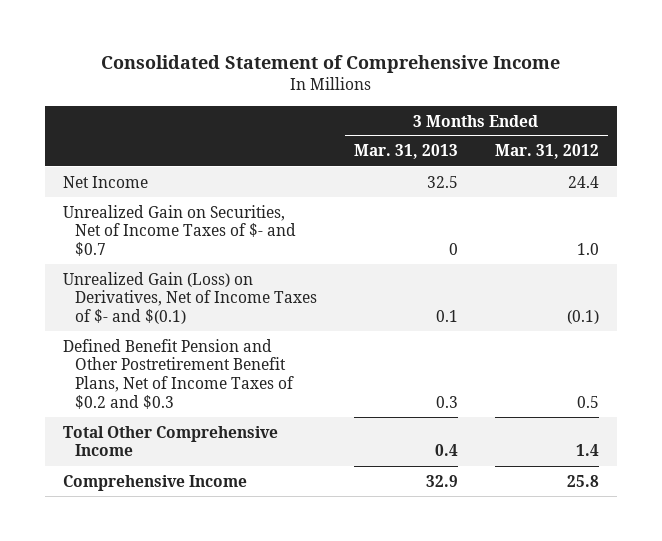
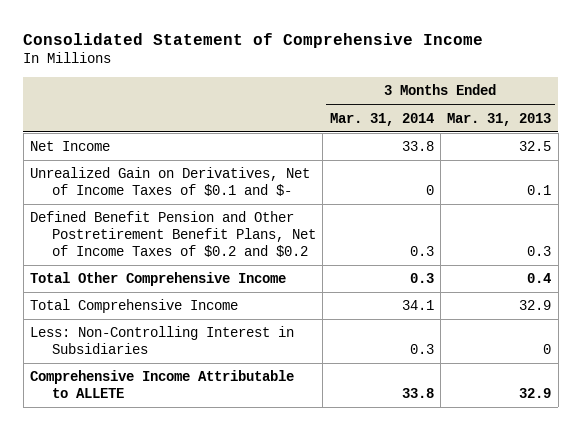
[494,144,599,160] Mar. 31, 2012 -> none
none -> [329,112,434,126] Mar. 31, 2014
[63,204,297,256] Unrealized Gain on Securities, Net of Income Taxes of $- and $0.7 -> none
[63,271,318,324] Unrealized Gain (Loss) on Derivatives, Net of Income Taxes of $- and $(0.1) -> [30,167,311,197] Unrealized Gain on Derivatives, Net of Income Taxes of $0.1 and $-
[63,338,295,409] Defined Benefit Pension and Other Postretirement Benefit Plans, Net of Income Taxes of $0.2 and $0.3 -> [30,211,316,258] Defined Benefit Pension and Other Postretirement Benefit Plans, Net of Income Taxes of $0.2 and $0.2
none -> [30,299,239,314] Total Comprehensive Income
none -> [30,326,295,355] Less: Non-Controlling Interest in Subsidiaries
[63,474,248,491] Comprehensive Income -> [30,370,295,399] Comprehensive Income Attributable to ALLETE

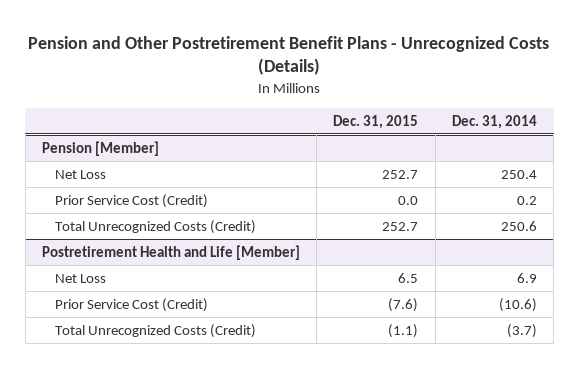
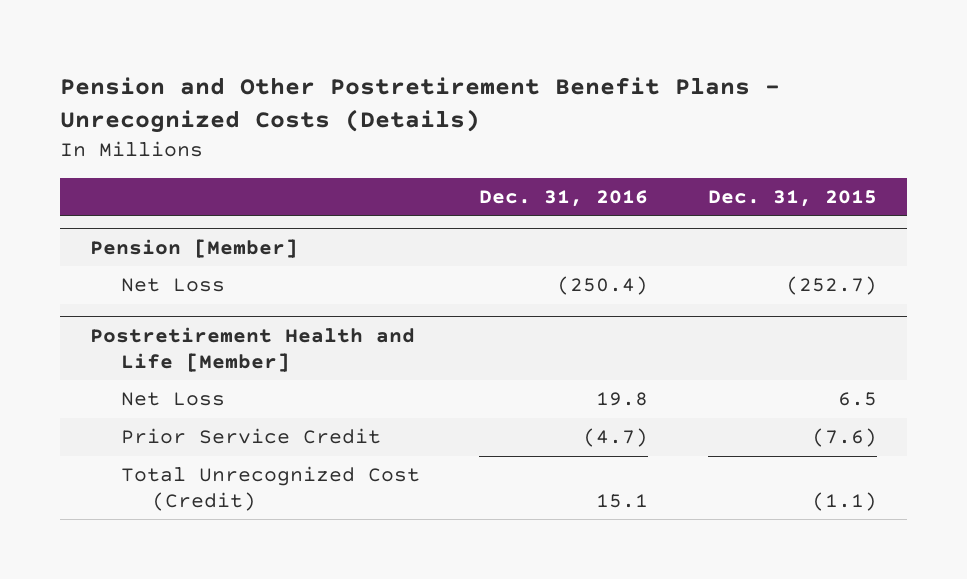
[451,114,537,129] Dec. 31, 2014 -> none
none -> [479,190,649,208] Dec. 31, 2016
[55,193,209,208] Prior Service Cost (Credit) -> none
[55,219,257,234] Total Unrecognized Costs (Credit) -> none
[382,169,419,179] 252.7 -> [785,276,877,296] (252.7)
[55,297,209,312] Prior Service Cost (Credit) -> [120,428,381,445] Prior Service Credit
[55,323,257,338] Total Unrecognized Costs (Credit) -> [120,466,420,511] Total Unrecognized Cost (Credit)

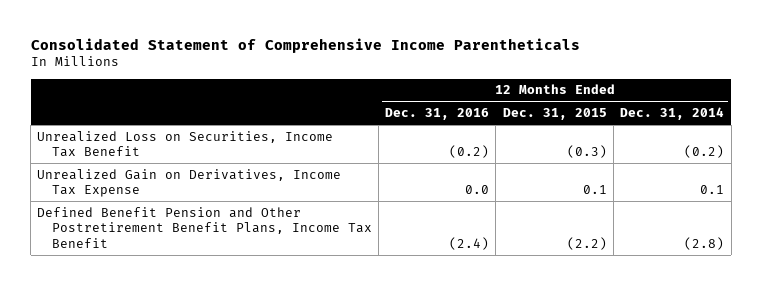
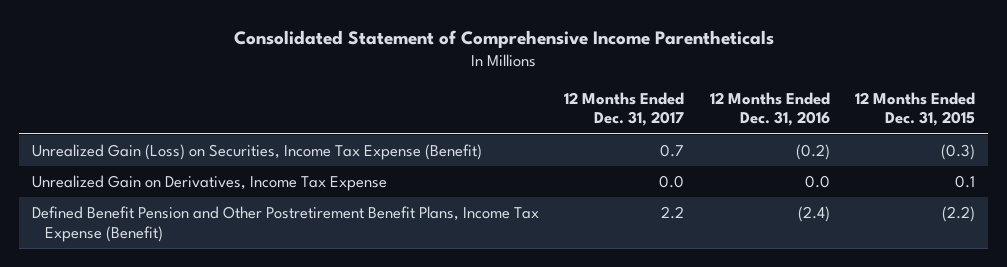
[620,107,725,121] Dec. 31, 2014 -> none
none -> [564,91,685,127] 12 Months Ended Dec. 31, 2017
[37,130,334,158] Unrealized Loss on Securities, Income Tax Benefit -> [31,144,482,161] Unrealized Gain (Loss) on Securities, Income Tax Expense (Benefit)
[37,206,372,248] Defined Benefit Pension and Other Postretirement Benefit Plans, Income Tax Benefit -> [31,206,539,242] Defined Benefit Pension and Other Postretirement Benefit Plans, Income Tax Expense (Benefit)

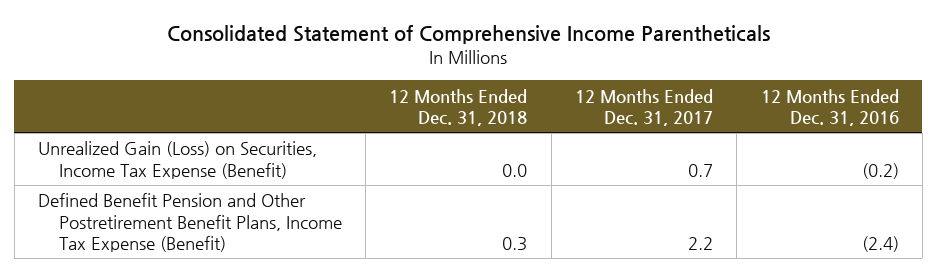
[855,91,976,127] 12 Months Ended Dec. 31, 2015 -> none
none -> [389,88,528,126] 12 Months Ended Dec. 31, 2018
[31,175,387,192] Unrealized Gain on Derivatives, Income Tax Expense -> none

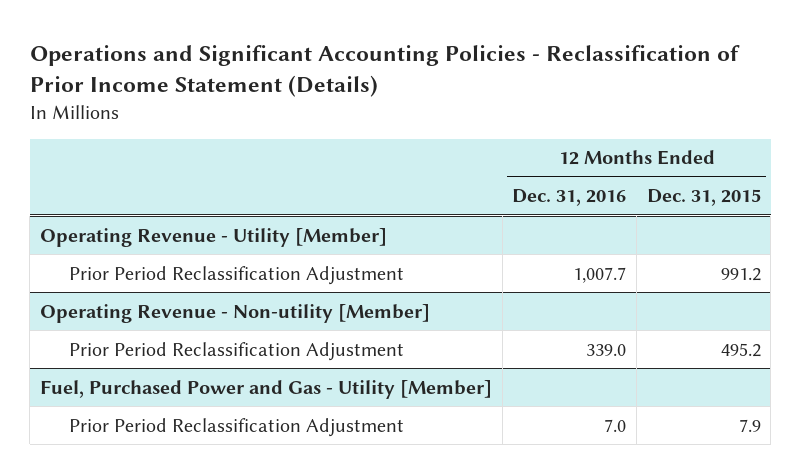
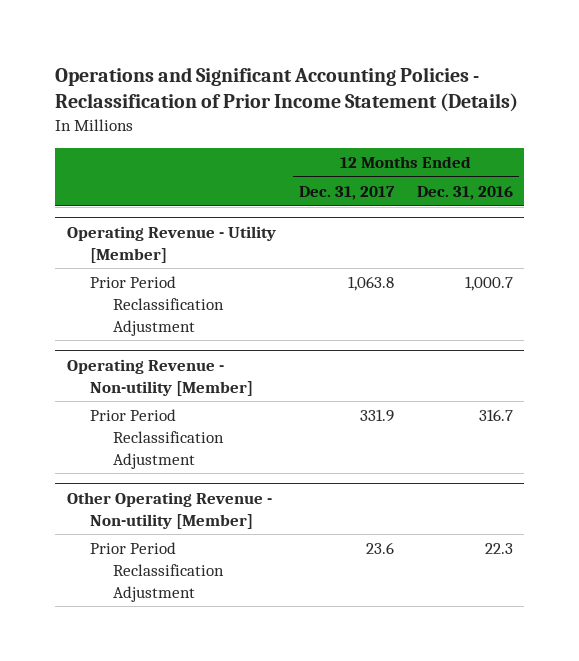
[646,189,761,207] Dec. 31, 2015 -> none
none -> [298,186,395,201] Dec. 31, 2017
[573,266,627,283] 1,007.7 -> [464,276,513,292] 1,000.7
[40,379,493,399] Fuel, Purchased Power and Gas - Utility [Member] -> none
[586,343,627,356] 339.0 -> [478,409,513,422] 316.7
none -> [66,491,272,529] Other Operating Revenue - Non-utility [Member]
[604,418,627,432] 7.0 -> [484,543,513,555] 22.3

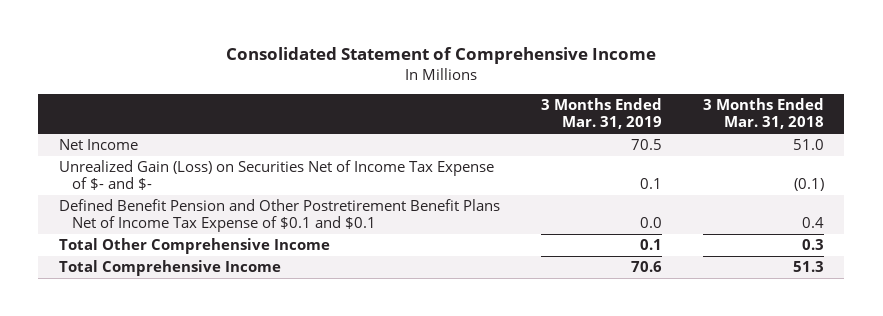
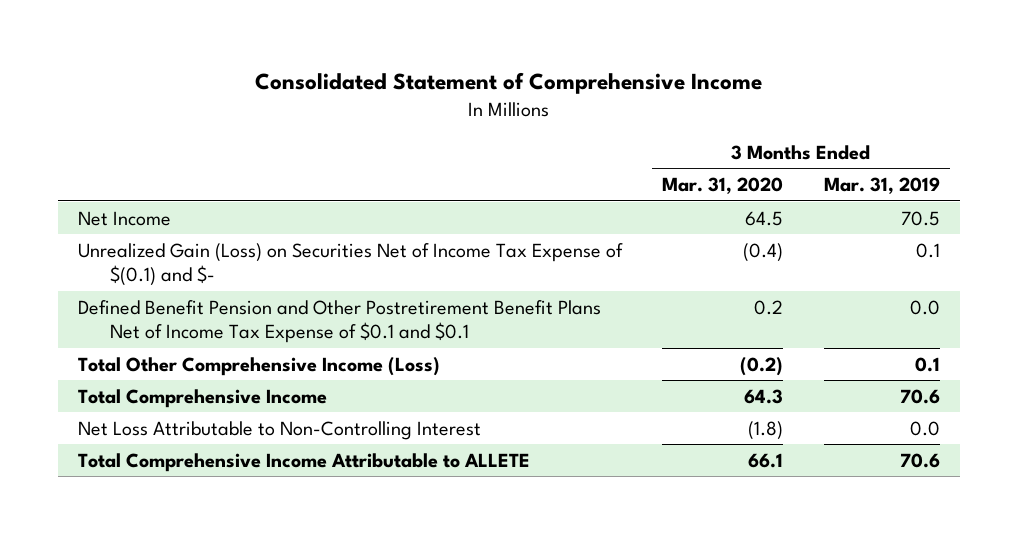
[702,98,824,130] 3 Months Ended Mar. 31, 2018 -> none
none -> [662,177,784,195] Mar. 31, 2020
[58,160,494,191] Unrealized Gain (Loss) on Securities Net of Income Tax Expense of $- and $- -> [77,242,623,287] Unrealized Gain (Loss) on Securities Net of Income Tax Expense of $(0.1) and $-
[58,238,330,255] Total Other Comprehensive Income -> [77,356,440,376] Total Other Comprehensive Income (Loss)
none -> [77,420,481,440] Net Loss Attributable to Non-Controlling Interest
none -> [77,452,530,472] Total Comprehensive Income Attributable to ALLETE

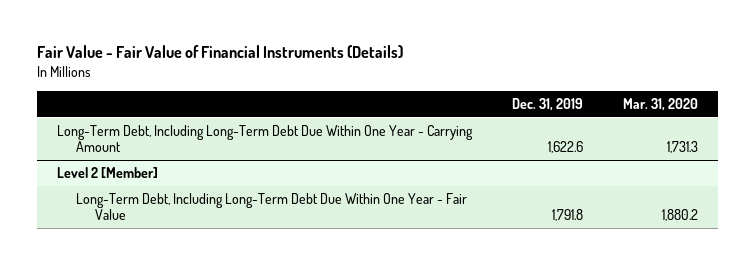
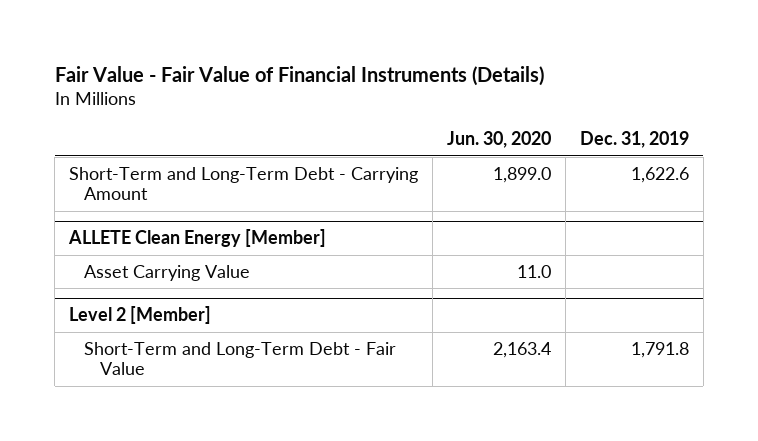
[623,97,699,111] Mar. 31, 2020 -> none
none -> [446,131,551,149] Jun. 30, 2020
[56,124,473,153] Long-Term Debt, Including Long-Term Debt Due Within One Year - Carrying Amount -> [69,166,419,201] Short-Term and Long-Term Debt - Carrying Amount
none -> [68,229,327,248] ALLETE Clean Energy [Member]
none -> [84,264,251,281] Asset Carrying Value
[75,192,467,221] Long-Term Debt, Including Long-Term Debt Due Within One Year - Fair Value -> [84,341,397,376] Short-Term and Long-Term Debt - Fair Value

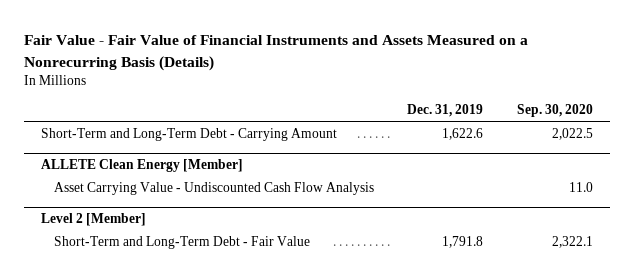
[54,65,544,86] Fair Value - Fair Value of Financial Instruments (Details) -> [24,35,529,71] Fair Value - Fair Value of Financial Instruments and Assets Measured on a Nonrecurring Basis (Details)
[446,131,551,149] Jun. 30, 2020 -> none
none -> [516,104,593,118] Sep. 30, 2020
[84,264,251,281] Asset Carrying Value -> [53,181,374,195] Asset Carrying Value - Undiscounted Cash Flow Analysis

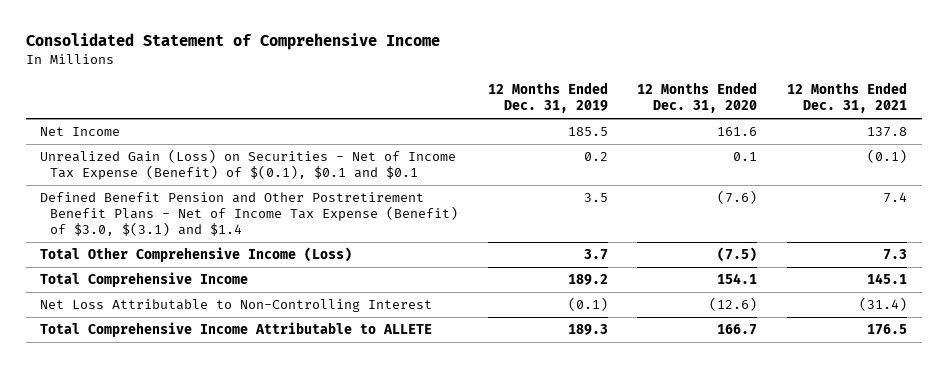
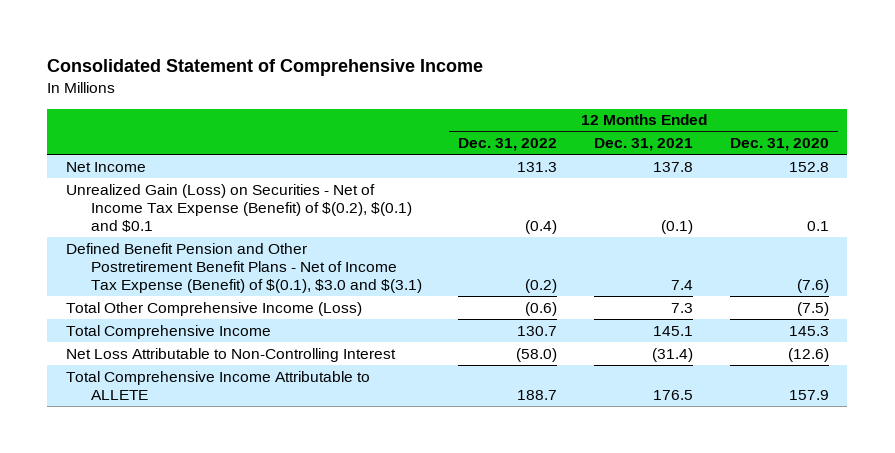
[487,82,608,114] 12 Months Ended Dec. 31, 2019 -> none
none -> [458,138,558,152] Dec. 31, 2022
[717,127,758,137] 161.6 -> [788,161,829,172] 152.8
[40,149,457,181] Unrealized Gain (Loss) on Securities - Net of Income Tax Expense (Benefit) of $(0.1), $0.1 and $0.1 -> [65,183,412,233] Unrealized Gain (Loss) on Securities - Net of Income Tax Expense (Benefit) of $(0.2), $(0.1) and $0.1
[40,192,459,237] Defined Benefit Pension and Other Postretirement Benefit Plans - Net of Income Tax Expense (Benefit) of $3.0, $(3.1) and $1.4 -> [65,242,422,294] Defined Benefit Pension and Other Postretirement Benefit Plans - Net of Income Tax Expense (Benefit) of $(0.1), $3.0 and $(3.1)
[717,273,758,285] 154.1 -> [788,325,829,336] 145.3
[717,324,758,336] 166.7 -> [788,389,829,400] 157.9

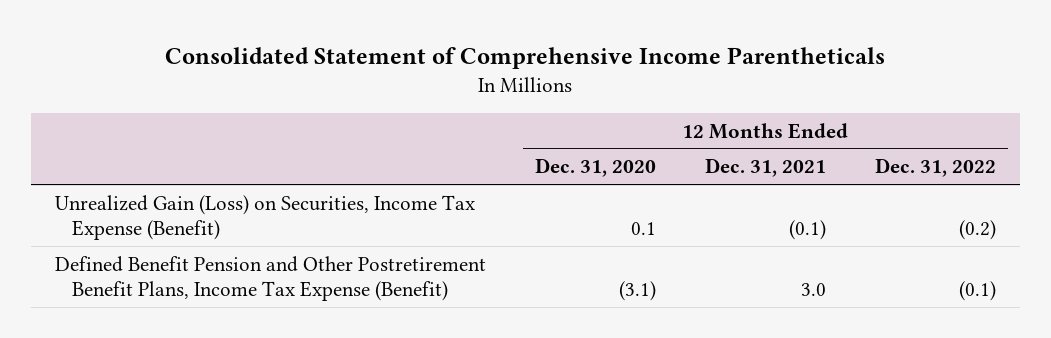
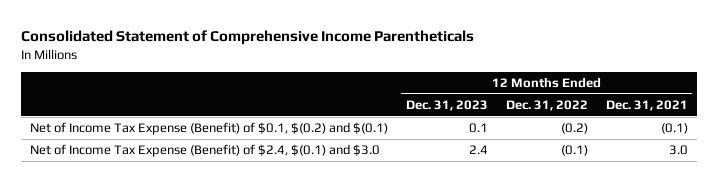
[535,158,657,178] Dec. 31, 2020 -> none
none -> [405,100,488,112] Dec. 31, 2023
[55,194,476,240] Unrealized Gain (Loss) on Securities, Income Tax Expense (Benefit) -> [29,122,388,136] Net of Income Tax Expense (Benefit) of $0.1, $(0.2) and $(0.1)
[55,255,487,301] Defined Benefit Pension and Other Postretirement Benefit Plans, Income Tax Expense (Benefit) -> [29,144,380,158] Net of Income Tax Expense (Benefit) of $2.4, $(0.1) and $3.0

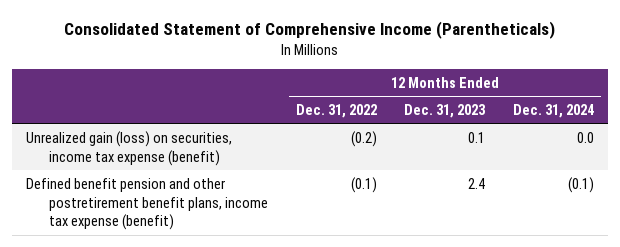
[20,30,474,46] Consolidated Statement of Comprehensive Income Parentheticals -> [63,20,555,39] Consolidated Statement of Comprehensive Income (Parentheticals)
[605,100,688,112] Dec. 31, 2021 -> none
none -> [512,104,594,119] Dec. 31, 2024
[29,122,388,136] Net of Income Tax Expense (Benefit) of $0.1, $(0.2) and $(0.1) -> [25,130,232,166] Unrealized gain (loss) on securities, income tax expense (benefit)
[29,144,380,158] Net of Income Tax Expense (Benefit) of $2.4, $(0.1) and $3.0 -> [25,177,269,231] Defined benefit pension and other postretirement benefit plans, income tax expense (benefit)

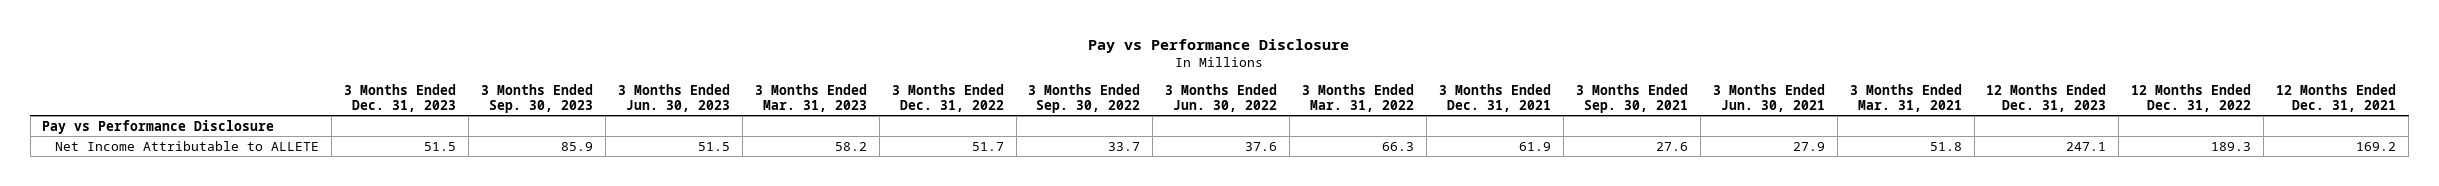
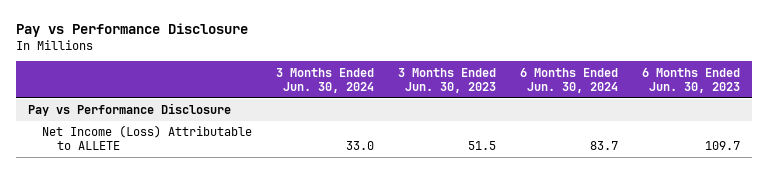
[344,83,457,112] 3 Months Ended Dec. 31, 2023 -> none
[481,83,594,113] 3 Months Ended Sep. 30, 2023 -> none
[754,83,867,112] 3 Months Ended Mar. 31, 2023 -> none
[891,83,1004,112] 3 Months Ended Dec. 31, 2022 -> none
[1028,83,1141,113] 3 Months Ended Sep. 30, 2022 -> none
[1165,83,1278,112] 3 Months Ended Jun. 30, 2022 -> none
[1302,83,1415,112] 3 Months Ended Mar. 31, 2022 -> none
[1439,83,1552,112] 3 Months Ended Dec. 31, 2021 -> none
[1575,83,1688,113] 3 Months Ended Sep. 30, 2021 -> none
[1712,83,1825,112] 3 Months Ended Jun. 30, 2021 -> none
[1849,83,1962,112] 3 Months Ended Mar. 31, 2021 -> none
[1986,83,2107,112] 12 Months Ended Dec. 31, 2023 -> none
[2131,83,2252,112] 12 Months Ended Dec. 31, 2022 -> none
[2276,83,2397,112] 12 Months Ended Dec. 31, 2021 -> none
none -> [276,67,375,93] 3 Months Ended Jun. 30, 2024
none -> [519,67,618,93] 6 Months Ended Jun. 30, 2024
none -> [641,67,740,93] 6 Months Ended Jun. 30, 2023
[55,140,320,151] Net Income Attributable to ALLETE -> [42,125,253,151] Net Income (Loss) Attributable to ALLETE

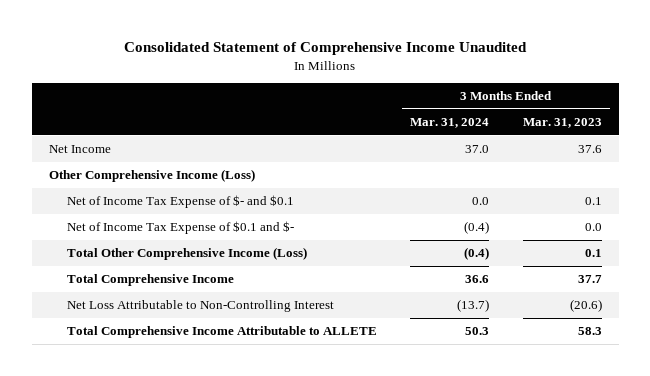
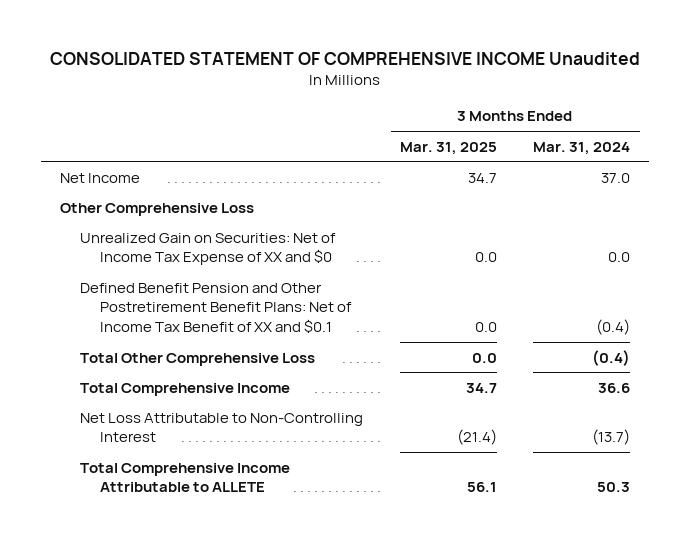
[124,42,528,56] Consolidated Statement of Comprehensive Income Unaudited -> [50,51,641,65] CONSOLIDATED STATEMENT OF COMPREHENSIVE INCOME Unaudited
[522,117,602,128] Mar. 31, 2023 -> none
none -> [399,141,497,155] Mar. 31, 2025
[48,169,255,183] Other Comprehensive Income (Loss) -> [59,202,254,216] Other Comprehensive Loss
[66,195,294,209] Net of Income Tax Expense of $- and $0.1 -> [80,232,337,266] Unrealized Gain on Securities: Net of Income Tax Expense of XX and $0
[66,221,294,235] Net of Income Tax Expense of $0.1 and $- -> [80,282,353,333] Defined Benefit Pension and Other Postretirement Benefit Plans: Net of Income Tax Benefit of XX and $0.1
[66,247,307,261] Total Other Comprehensive Income (Loss) -> [80,352,316,366] Total Other Comprehensive Loss

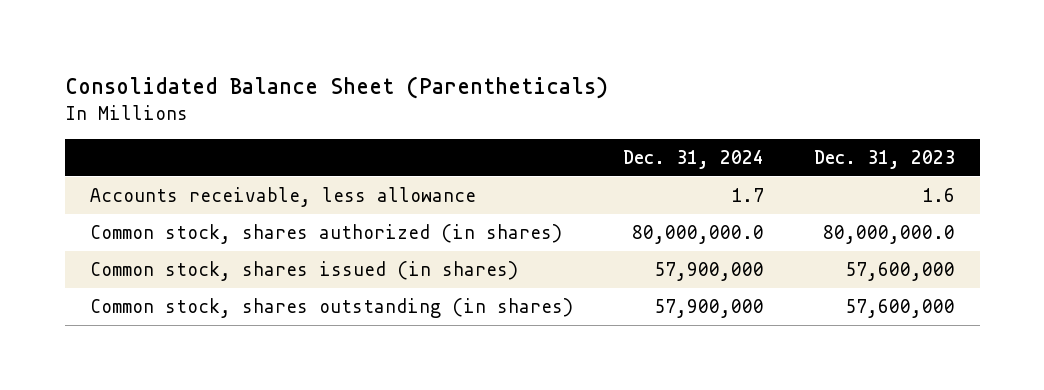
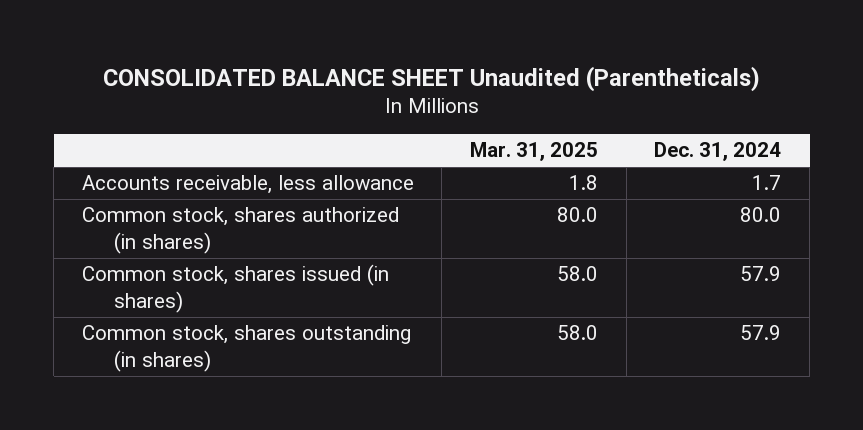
[64,76,608,100] Consolidated Balance Sheet (Parentheticals) -> [102,65,760,92] CONSOLIDATED BALANCE SHEET Unaudited (Parentheticals)
[813,149,955,169] Dec. 31, 2023 -> none
none -> [470,142,599,162] Mar. 31, 2025
[631,225,764,245] 80,000,000.0 -> [740,207,782,223] 80.0
[653,262,764,282] 57,900,000 -> [740,266,782,282] 57.9
[653,299,764,319] 57,900,000 -> [740,325,782,341] 57.9

